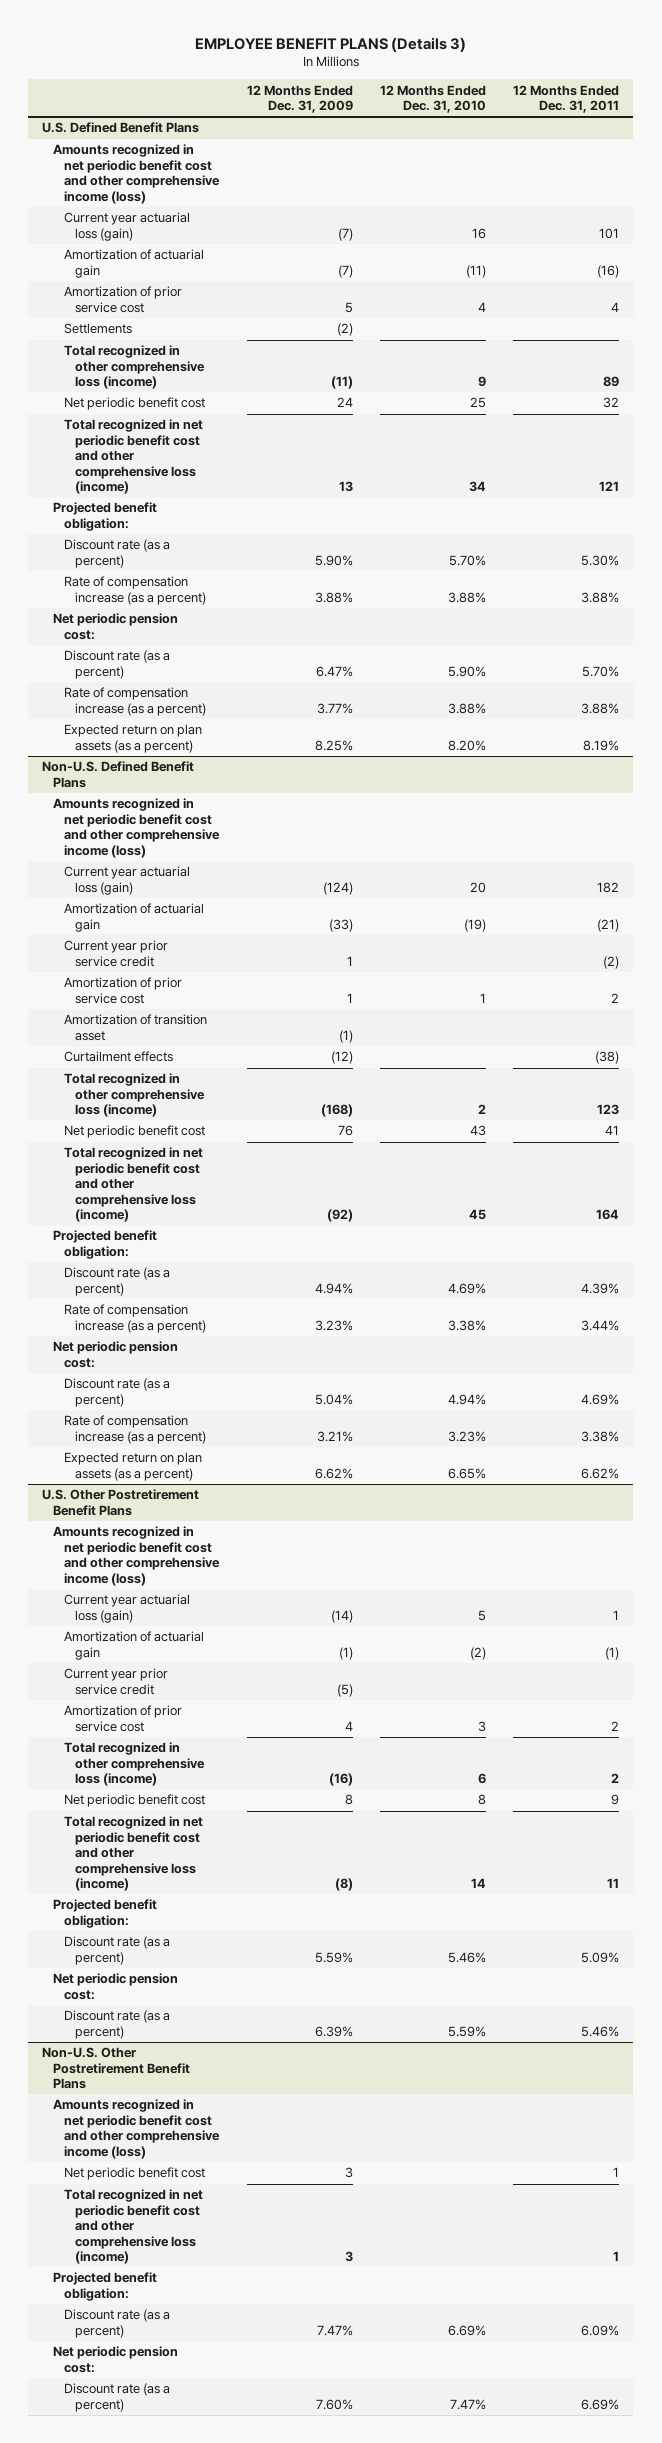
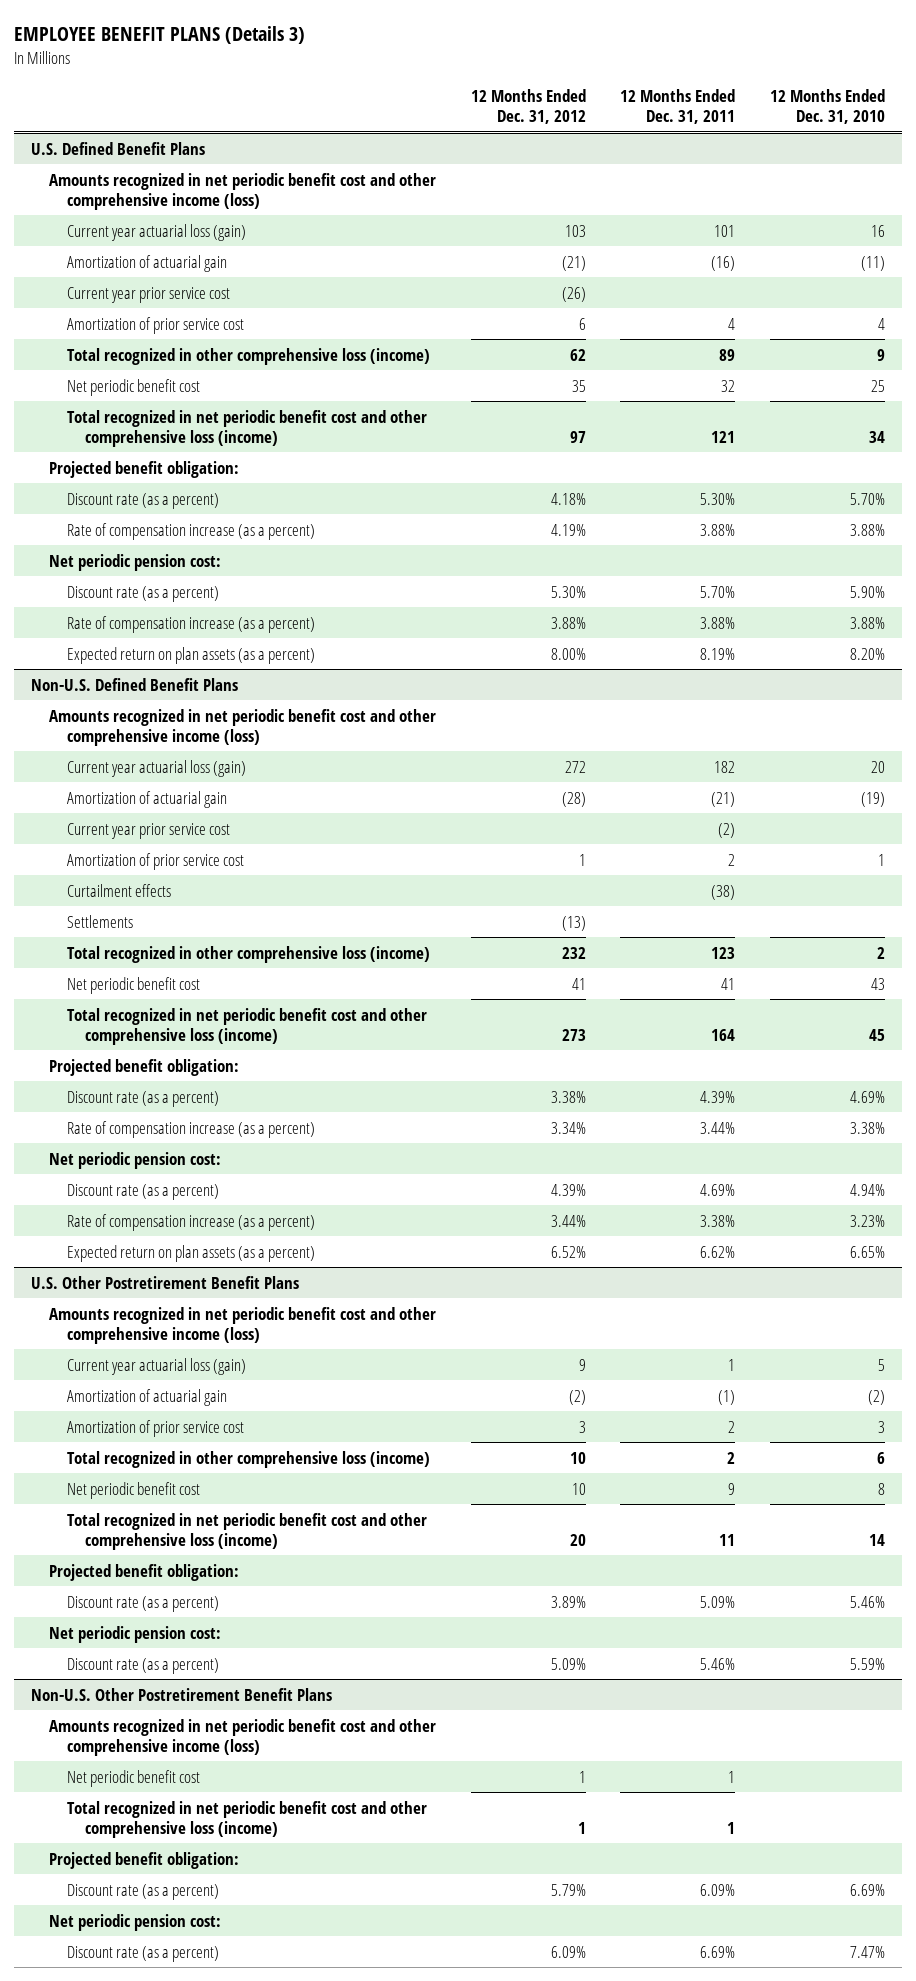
[246,84,353,114] 12 Months Ended Dec. 31, 2009 -> none
none -> [470,89,586,125] 12 Months Ended Dec. 31, 2012
none -> [67,286,231,303] Current year prior service cost
[64,323,133,335] Settlements -> none
[64,940,169,967] Current year prior service credit -> [67,822,231,839] Current year prior service cost
[64,1014,208,1041] Amortization of transition asset -> none
none -> [67,914,134,928] Settlements
[64,1668,169,1695] Current year prior service credit -> none

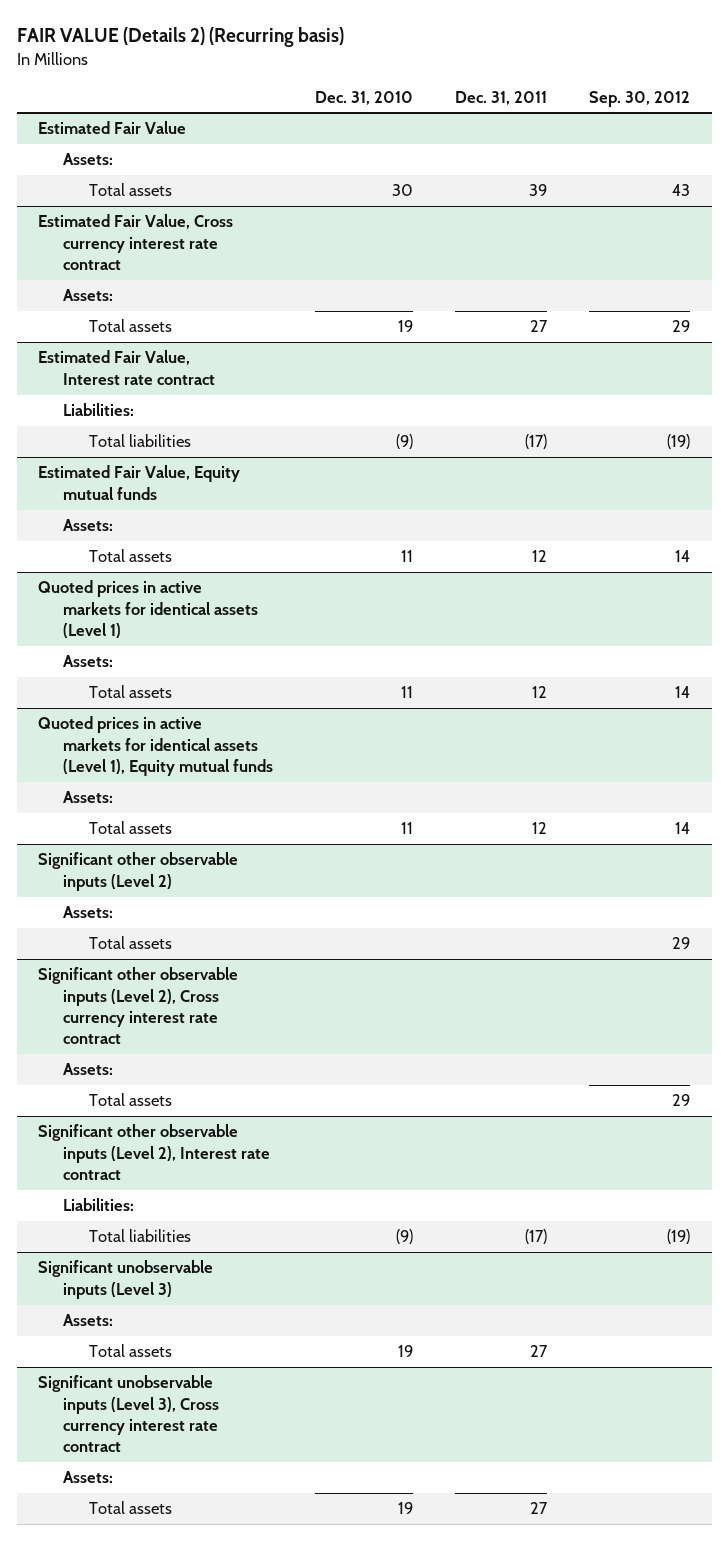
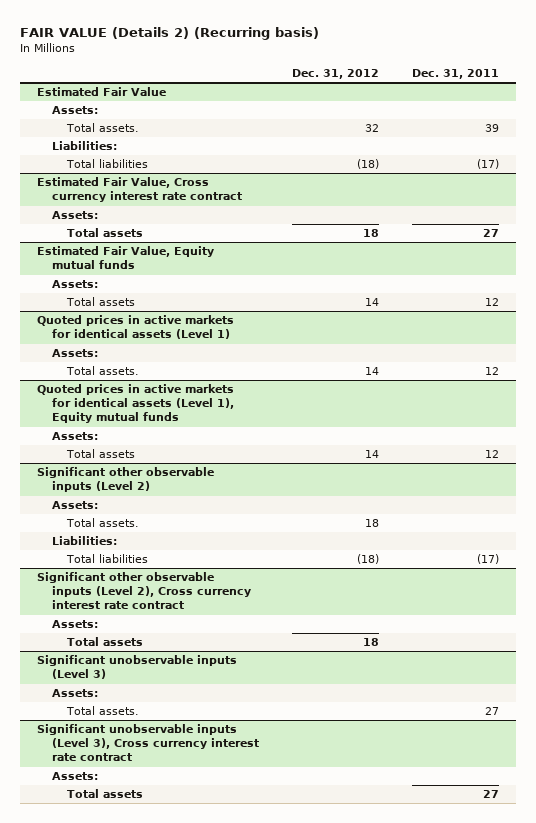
[315,90,414,105] Dec. 31, 2010 -> none
[589,90,691,107] Sep. 30, 2012 -> none
none -> [291,68,379,79] Dec. 31, 2012
[88,183,172,197] Total assets -> [65,123,139,133] Total assets.
none -> [51,141,117,151] Liabilities:
none -> [65,159,148,169] Total liabilities
[37,350,216,385] Estimated Fair Value, Interest rate contract -> none
[63,403,135,417] Liabilities: -> none
[88,434,191,448] Total liabilities -> none
[88,685,172,699] Total assets -> [65,366,139,376] Total assets.
[88,936,172,950] Total assets -> [65,518,139,528] Total assets.
none -> [51,536,117,546] Liabilities:
none -> [65,554,148,564] Total liabilities
[37,1124,271,1180] Significant other observable inputs (Level 2), Interest rate contract -> none
[63,1198,135,1212] Liabilities: -> none
[88,1229,191,1243] Total liabilities -> none
[88,1344,172,1358] Total assets -> [65,706,139,716] Total assets.

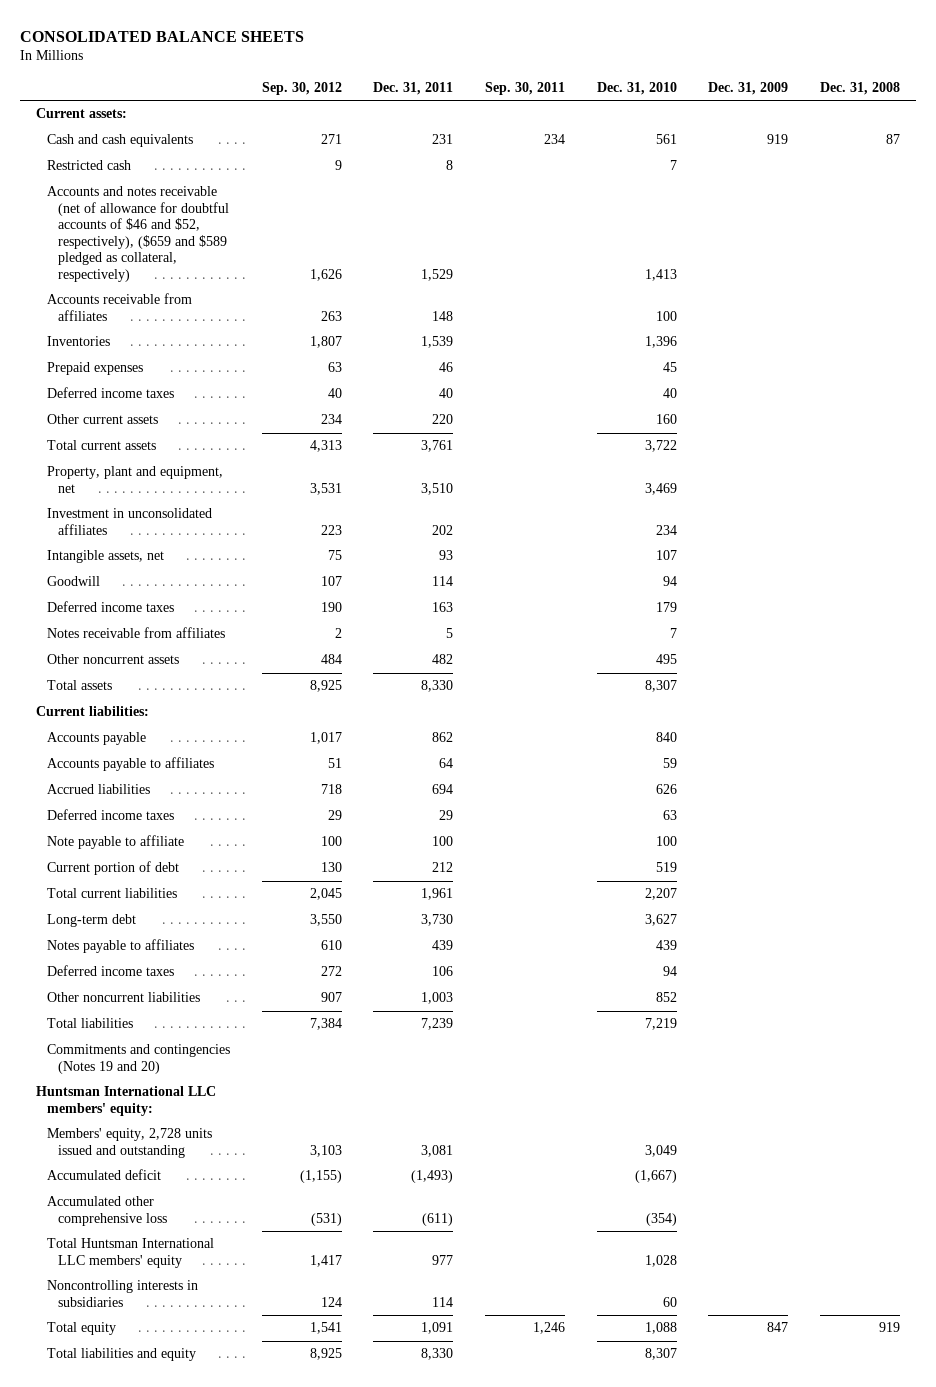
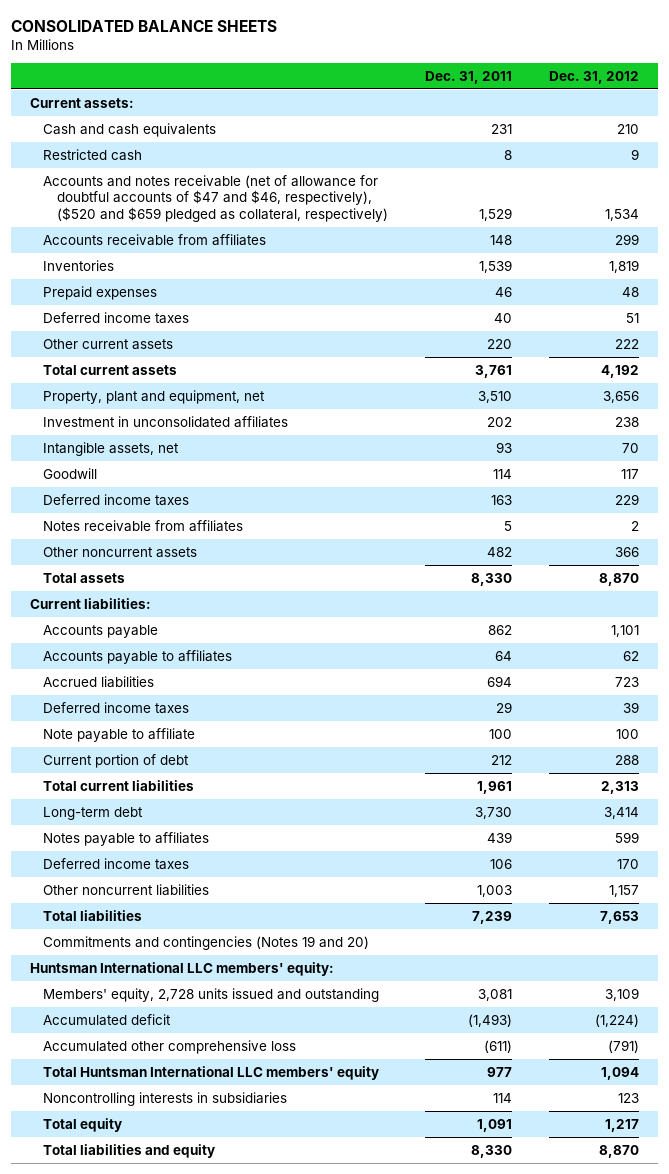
[261,81,342,95] Sep. 30, 2012 -> none
[484,81,565,95] Sep. 30, 2011 -> none
[596,81,677,95] Dec. 31, 2010 -> none
[708,81,789,95] Dec. 31, 2009 -> none
[819,81,900,95] Dec. 31, 2008 -> none
none -> [549,70,640,84] Dec. 31, 2012
[47,186,229,282] Accounts and notes receivable (net of allowance for doubtful accounts of $46 and $52, respectively), ($659 and $589 pledged as collateral, respectively) -> [43,174,388,222] Accounts and notes receivable (net of allowance for doubtful accounts of $47 and $46, respectively), ($520 and $659 pledged as collateral, respectively)

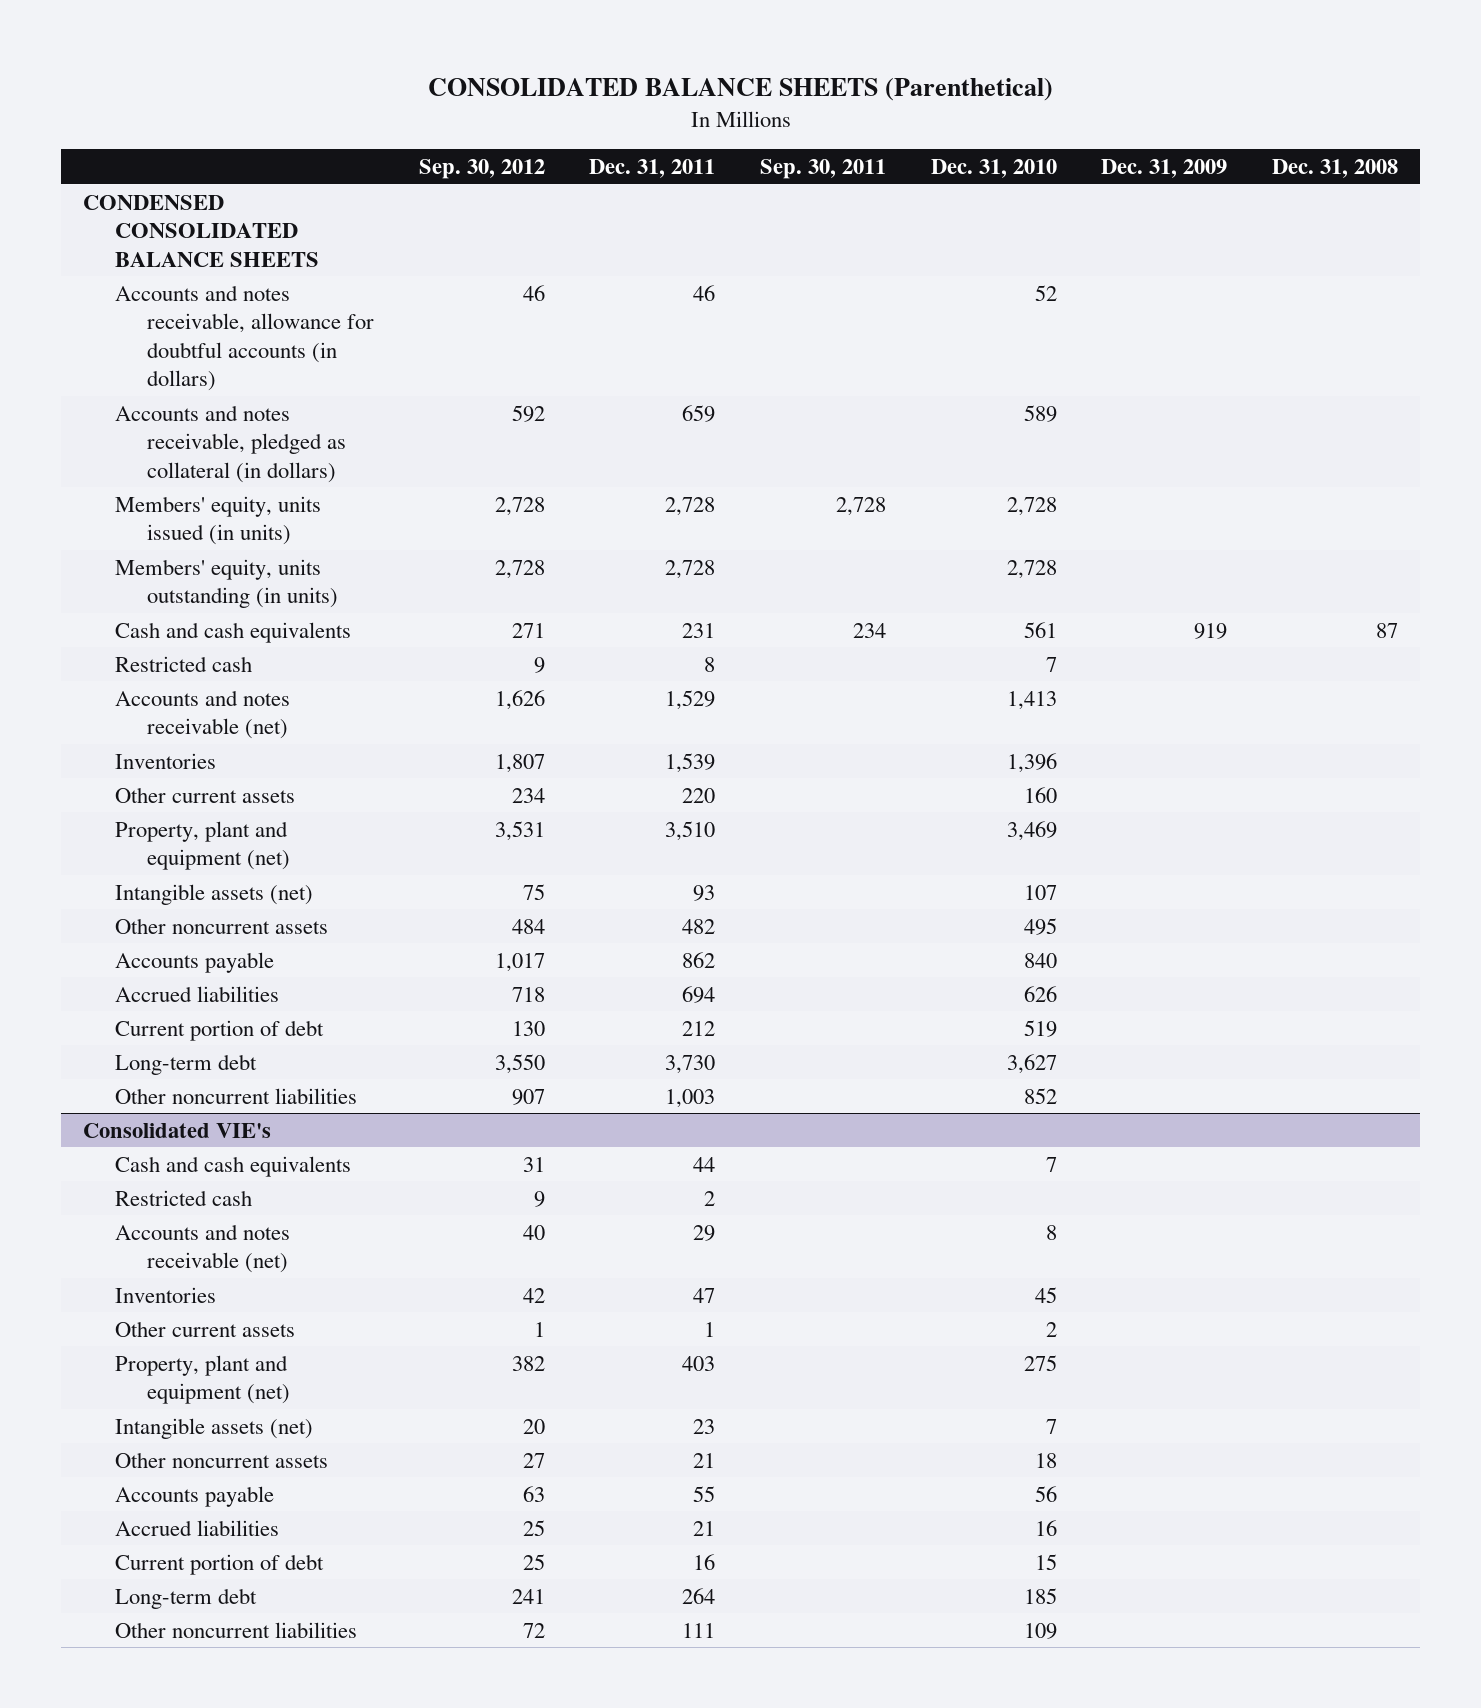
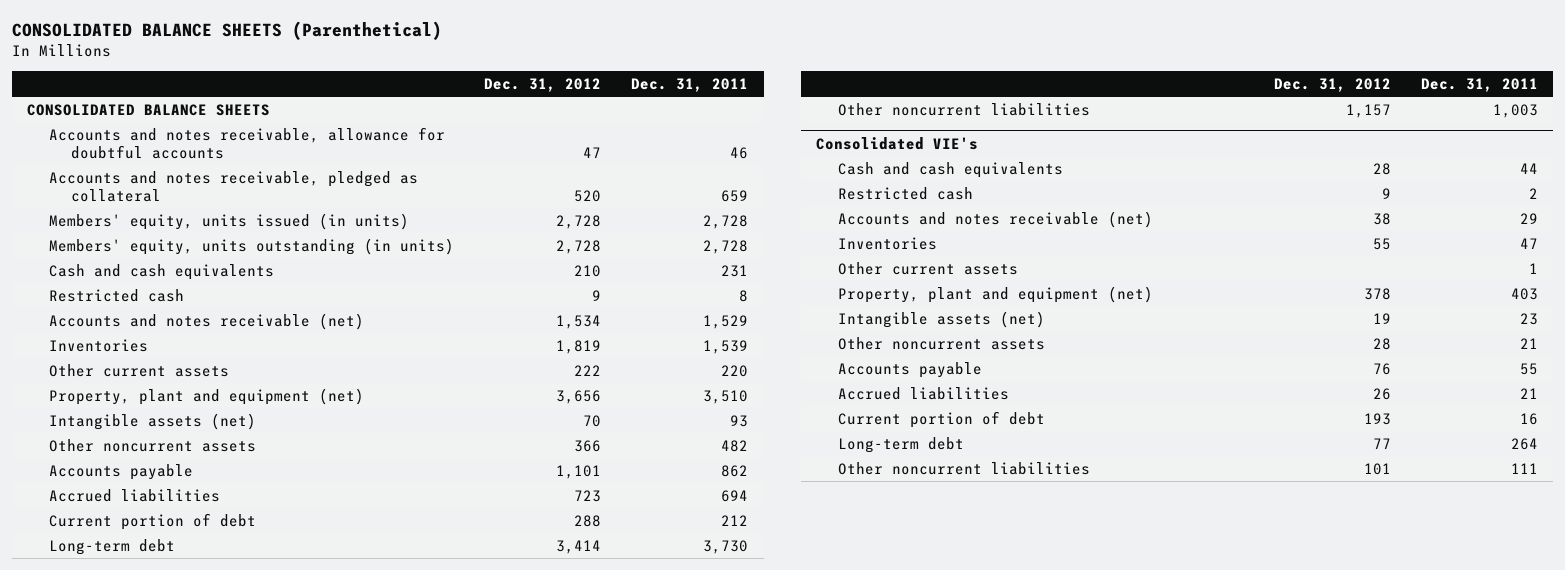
[418,158,545,179] Sep. 30, 2012 -> none
[760,158,887,179] Sep. 30, 2011 -> none
[930,158,1057,178] Dec. 31, 2010 -> none
[1101,158,1228,178] Dec. 31, 2009 -> none
[1272,158,1399,178] Dec. 31, 2008 -> none
none -> [484,78,602,93] Dec. 31, 2012
[83,194,320,267] CONDENSED CONSOLIDATED BALANCE SHEETS -> [27,103,271,116] CONSOLIDATED BALANCE SHEETS
[115,284,375,392] Accounts and notes receivable, allowance for doubtful accounts (in dollars) -> [49,126,446,159] Accounts and notes receivable, allowance for doubtful accounts
[115,404,347,483] Accounts and notes receivable, pledged as collateral (in dollars) -> [49,170,419,202] Accounts and notes receivable, pledged as collateral

